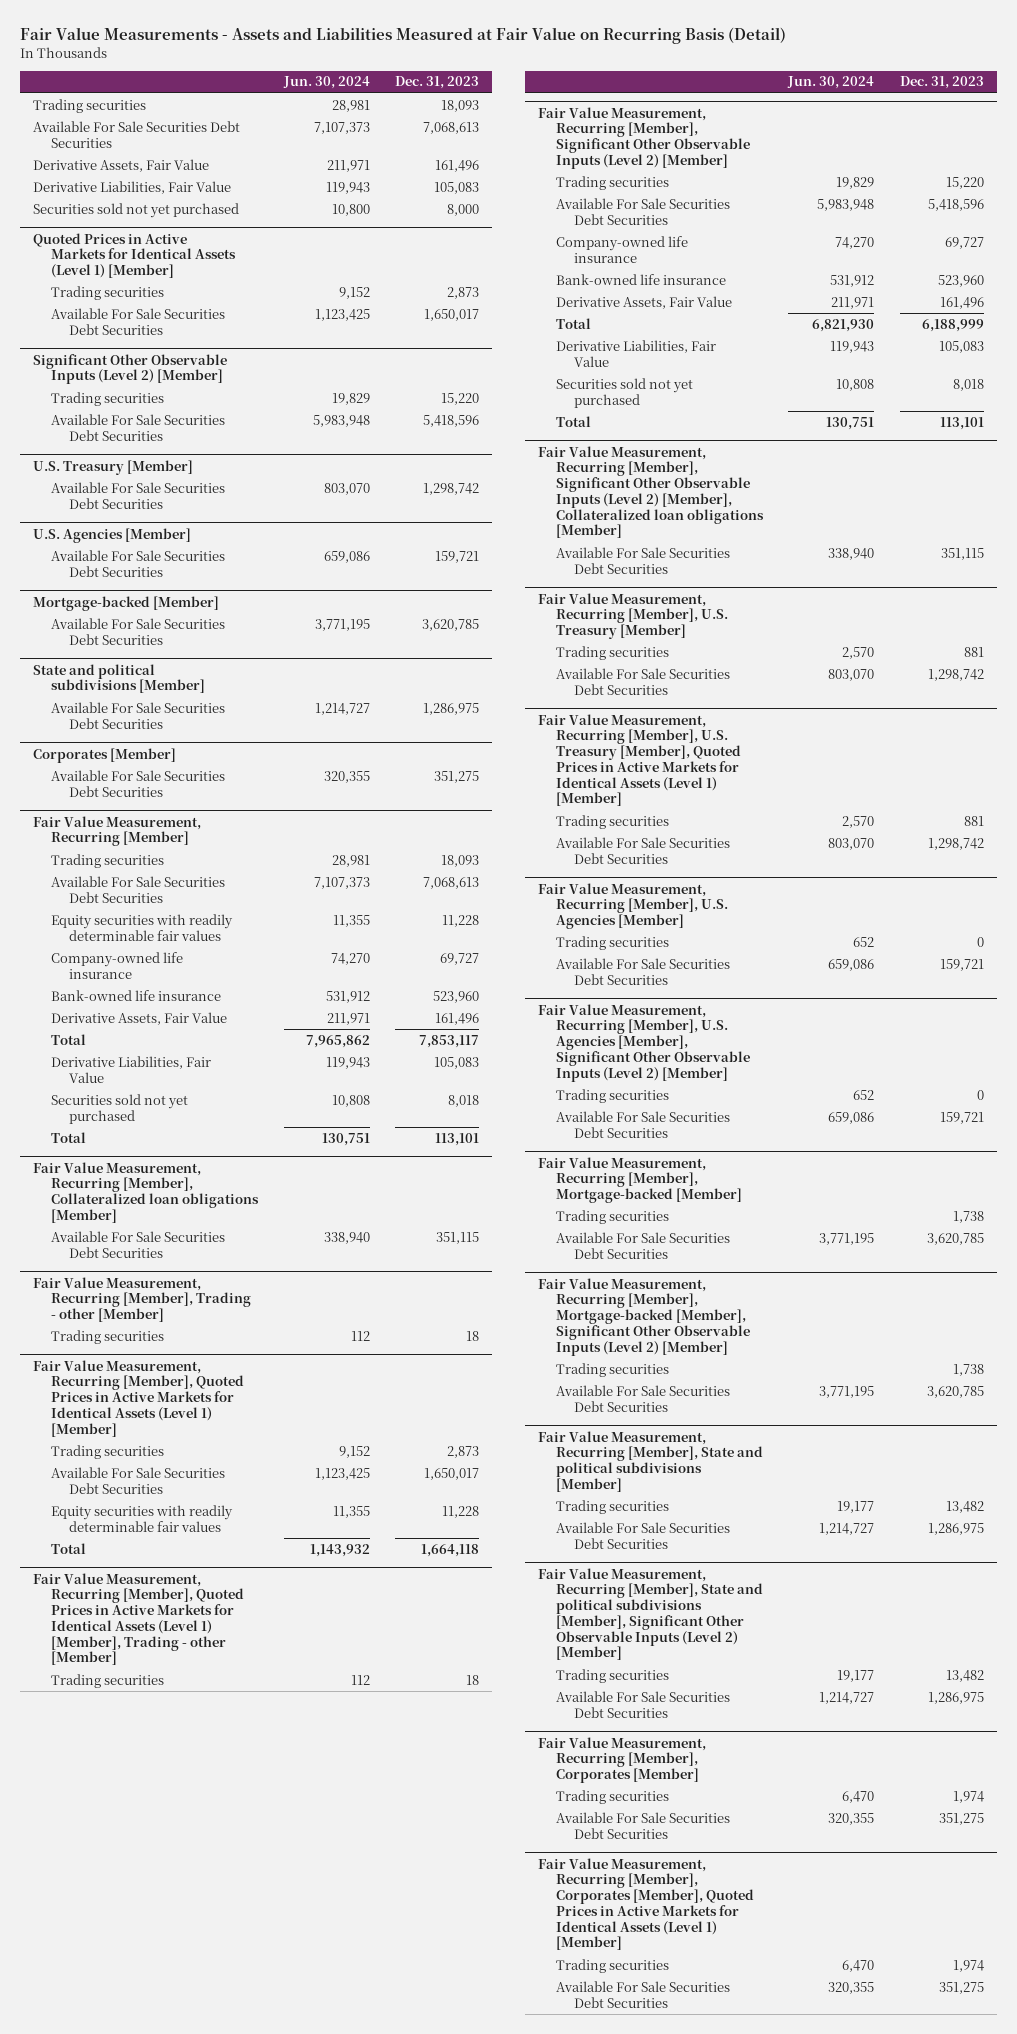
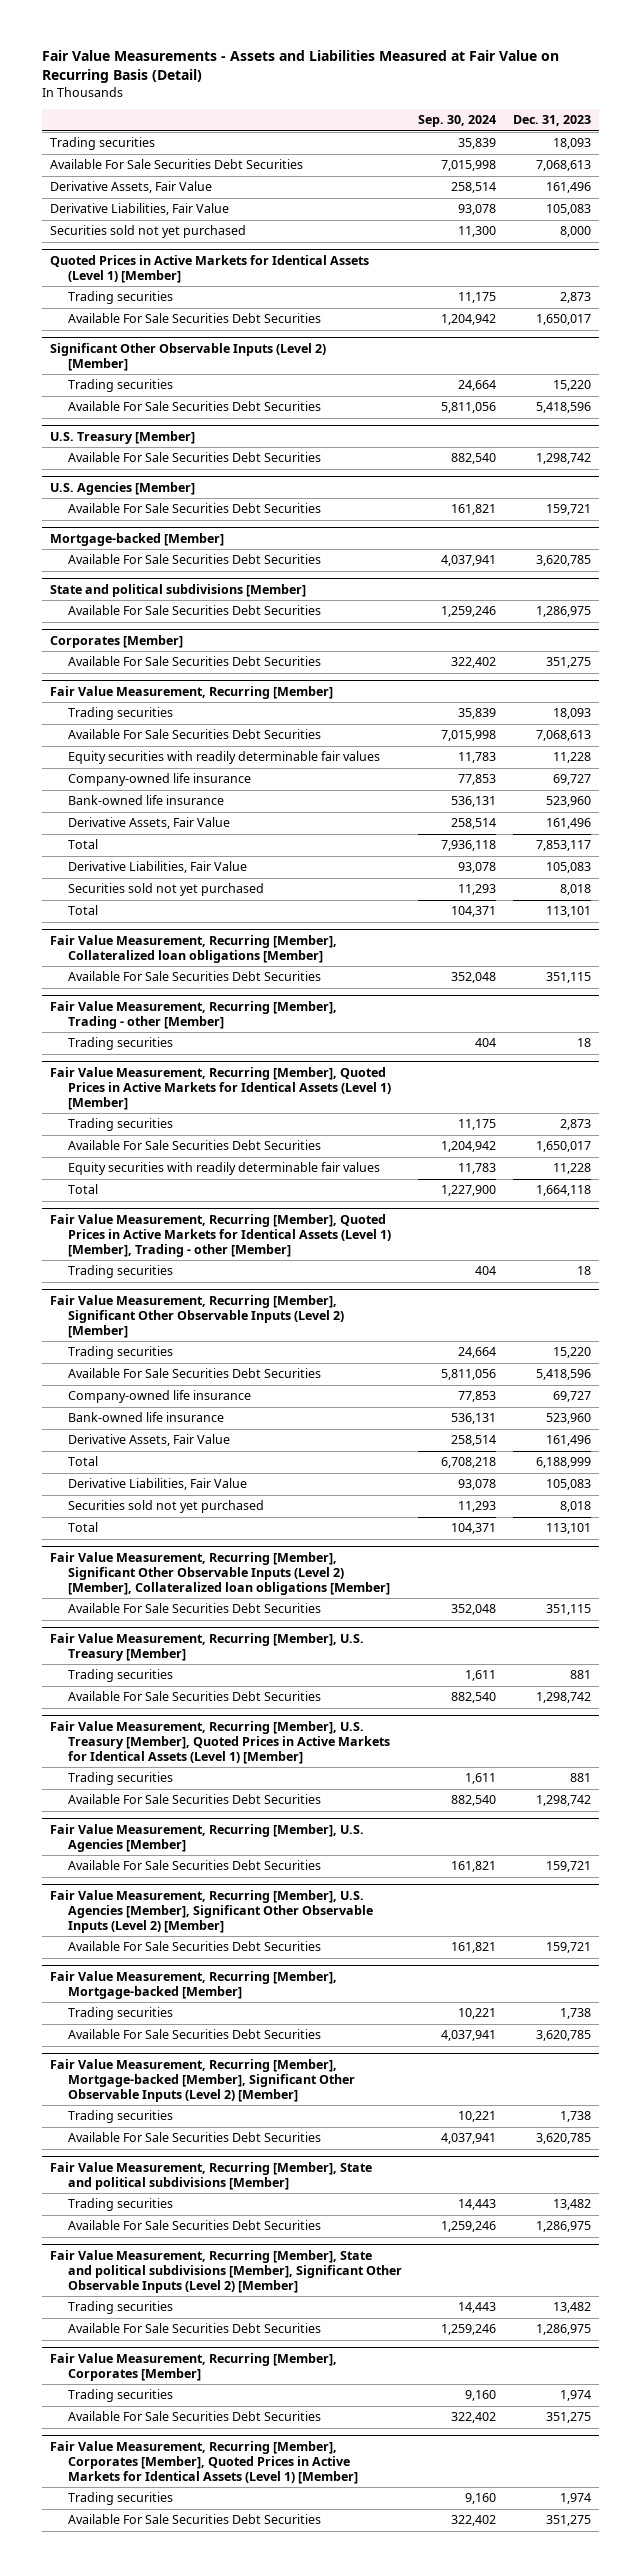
[282,76,370,90] Jun. 30, 2024 -> none
none -> [418,115,497,128] Sep. 30, 2024
[555,935,669,950] Trading securities -> none
[555,1088,669,1103] Trading securities -> none

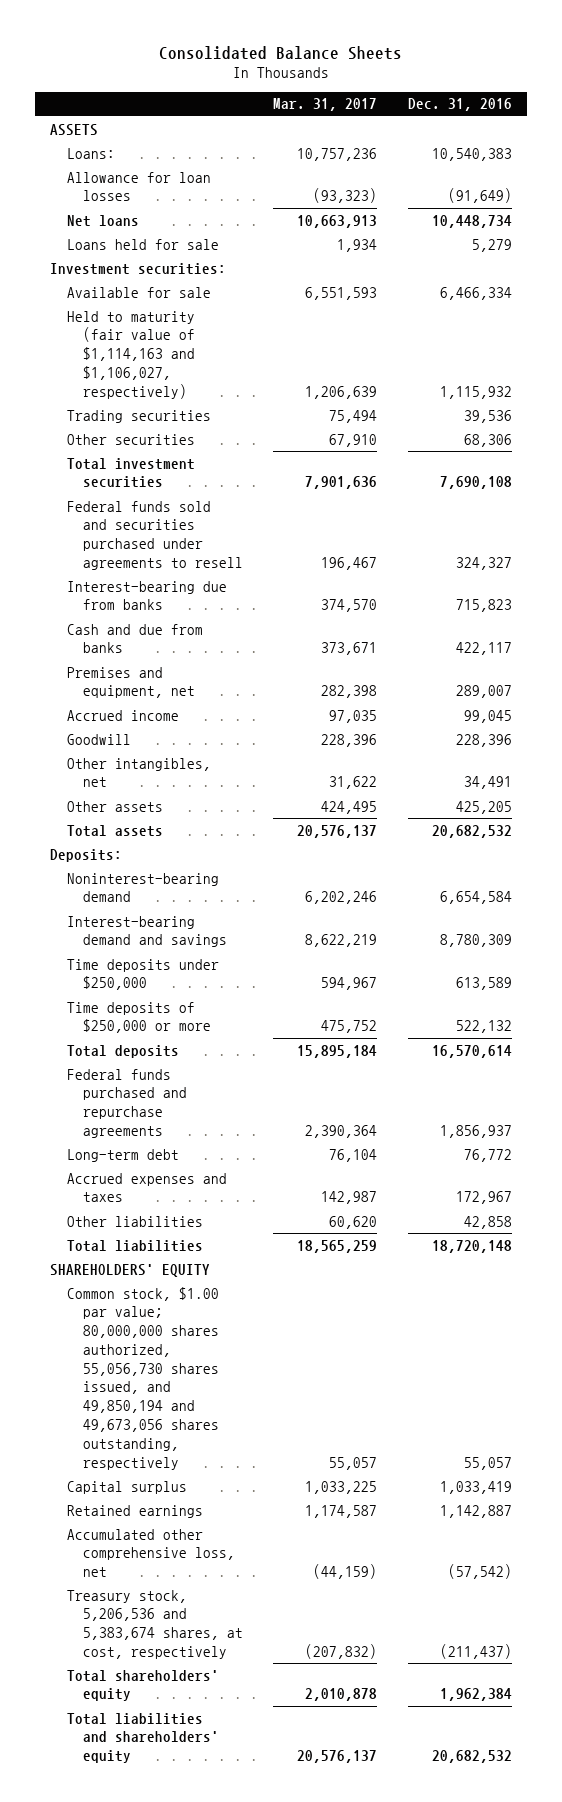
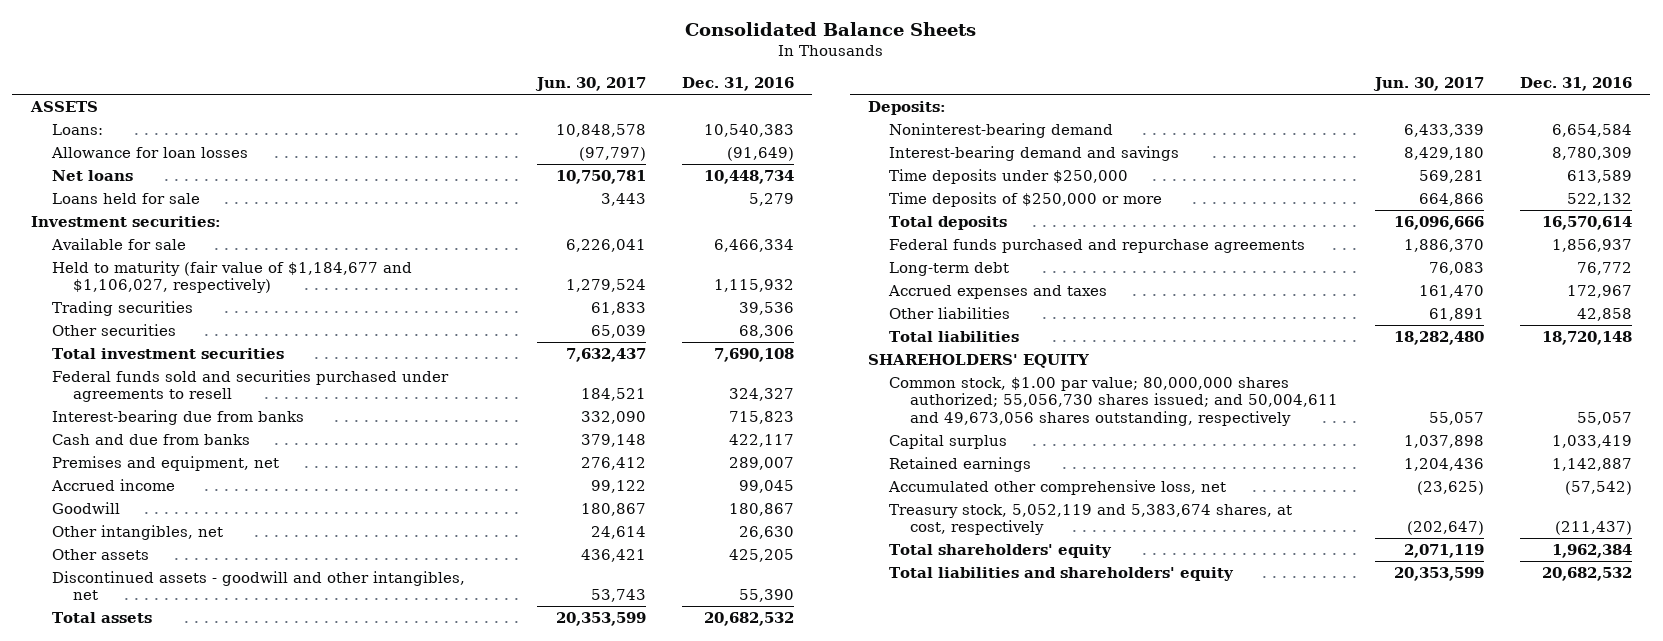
[273,98,378,112] Mar. 31, 2017 -> none
none -> [534,77,646,92] Jun. 30, 2017
[66,310,195,399] Held to maturity (fair value of $1,114,163 and $1,106,027, respectively) -> [51,260,412,294] Held to maturity (fair value of $1,184,677 and $1,106,027, respectively)
[455,733,512,747] 228,396 -> [729,502,795,516] 180,867
[463,776,512,790] 34,491 -> [739,525,795,539] 26,630
none -> [51,570,465,601] Discontinued assets - goodwill and other intangibles, net
[66,1286,219,1470] Common stock, $1.00 par value; 80,000,000 shares authorized, 55,056,730 shares issued, and 49,850,194 and 49,673,056 shares outstanding, respectively -> [889,376,1339,427] Common stock, $1.00 par value; 80,000,000 shares authorized; 55,056,730 shares issued; and 50,004,611 and 49,673,056 shares outstanding, respectively
[66,1589,243,1659] Treasury stock, 5,206,536 and 5,383,674 shares, at cost, respectively -> [889,503,1293,536] Treasury stock, 5,052,119 and 5,383,674 shares, at cost, respectively

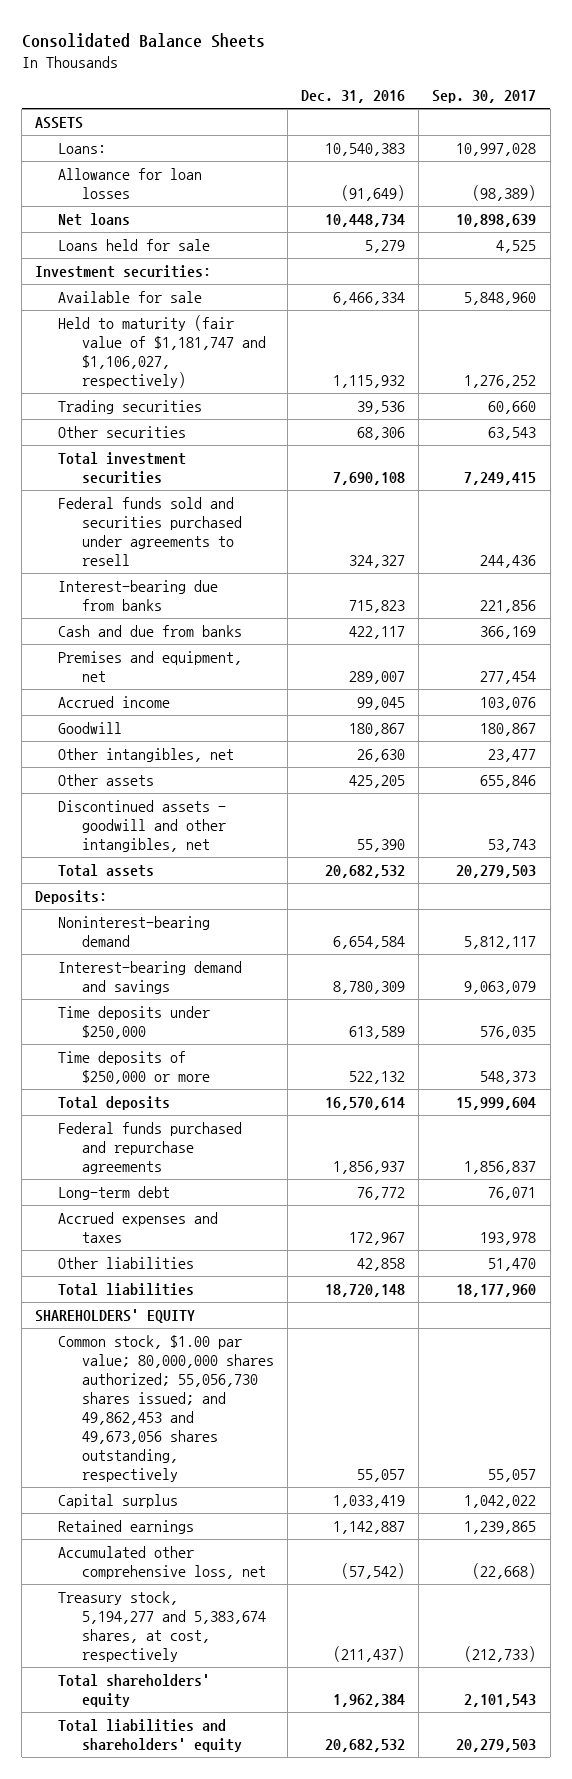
[534,77,646,92] Jun. 30, 2017 -> none
none -> [432,90,537,104] Sep. 30, 2017
[51,260,412,294] Held to maturity (fair value of $1,184,677 and $1,106,027, respectively) -> [58,315,266,388] Held to maturity (fair value of $1,181,747 and $1,106,027, respectively)
[889,376,1339,427] Common stock, $1.00 par value; 80,000,000 shares authorized; 55,056,730 shares issued; and 50,004,611 and 49,673,056 shares outstanding, respectively -> [58,1335,274,1482] Common stock, $1.00 par value; 80,000,000 shares authorized; 55,056,730 shares issued; and 49,862,453 and 49,673,056 shares outstanding, respectively
[889,503,1293,536] Treasury stock, 5,052,119 and 5,383,674 shares, at cost, respectively -> [58,1591,266,1662] Treasury stock, 5,194,277 and 5,383,674 shares, at cost, respectively

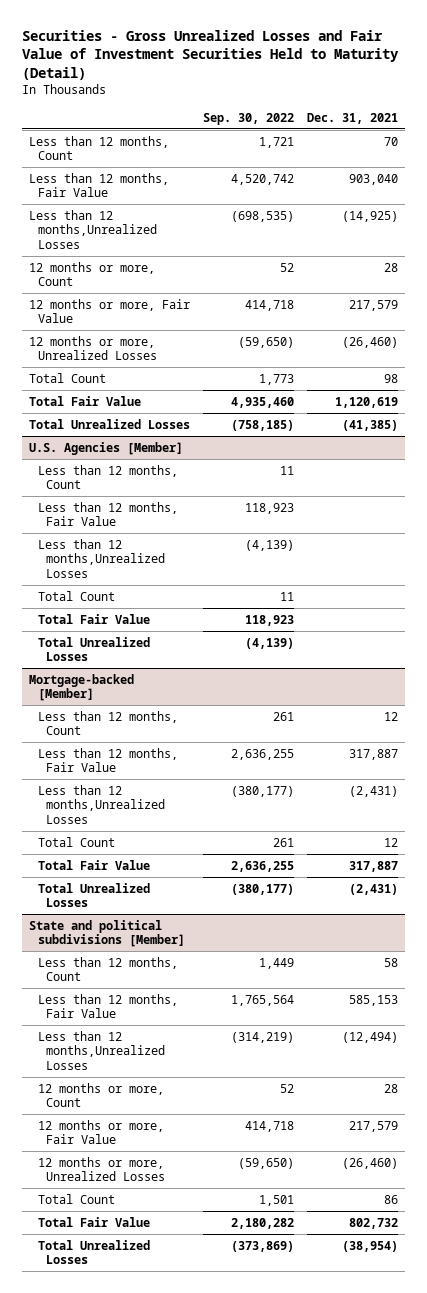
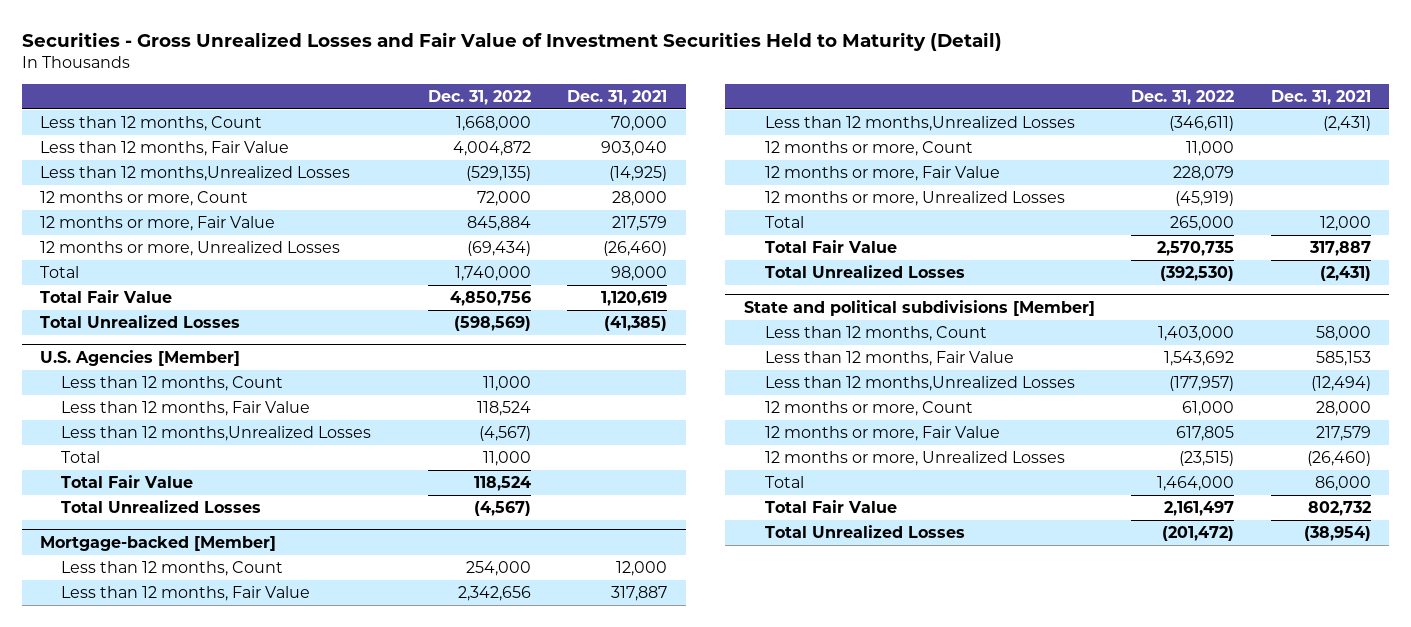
[202,112,294,125] Sep. 30, 2022 -> none
none -> [427,89,531,105] Dec. 31, 2022
[384,136,399,146] 70 -> [611,116,668,132] 70,000
[384,262,399,272] 28 -> [612,191,668,207] 28,000
[28,372,106,383] Total Count -> [40,266,80,279] Total
[384,373,399,383] 98 -> [611,266,668,282] 98,000
[37,590,115,601] Total Count -> [61,451,101,464] Total
[384,711,399,721] 12 -> [616,561,668,577] 12,000
none -> [765,141,974,157] 12 months or more, Count
none -> [765,166,1001,182] 12 months or more, Fair Value
none -> [765,191,1066,207] 12 months or more, Unrealized Losses
[37,836,115,847] Total Count -> [765,216,805,229] Total
[384,837,399,847] 12 -> [1319,216,1371,232] 12,000
[384,957,399,967] 58 -> [1315,326,1371,342] 58,000
[384,1083,399,1093] 28 -> [1315,401,1371,417] 28,000
[37,1193,115,1204] Total Count -> [765,476,805,489] Total
[384,1194,399,1204] 86 -> [1314,476,1371,492] 86,000

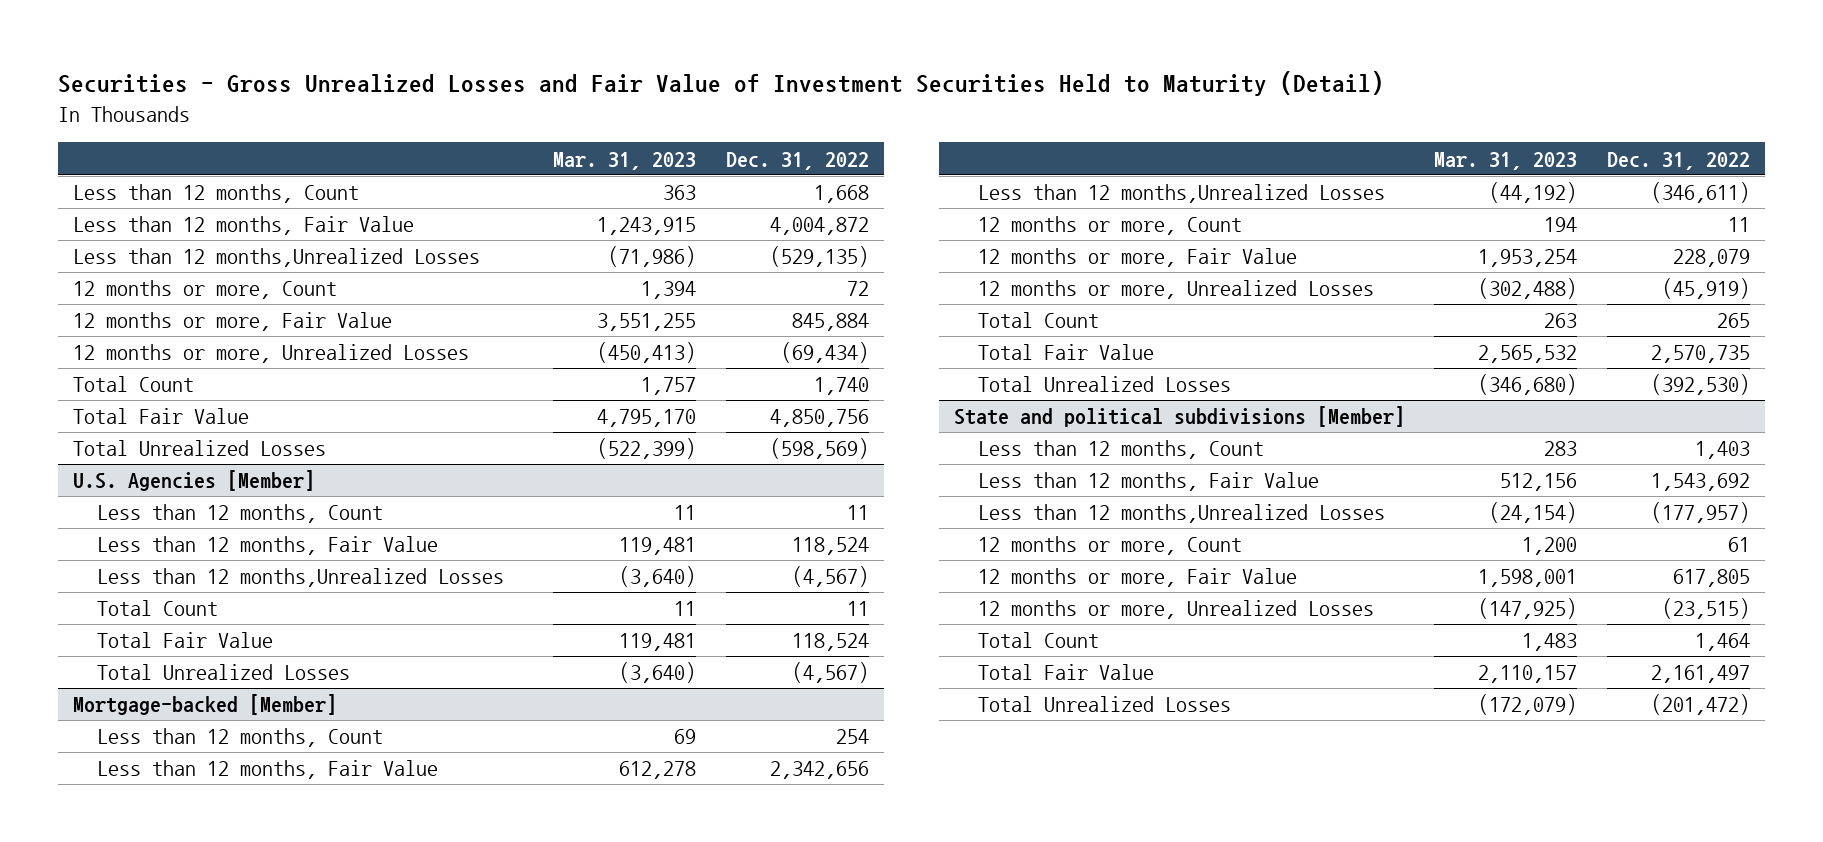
[567,89,668,105] Dec. 31, 2021 -> none
none -> [553,151,697,170] Mar. 31, 2023
[455,116,531,132] 1,668,000 -> [814,185,870,204] 1,668
[476,191,531,207] 72,000 -> [847,281,870,297] 72
[40,266,80,279] Total -> [72,376,194,393] Total Count
[454,266,531,282] 1,740,000 -> [814,377,870,396] 1,740
[482,376,531,392] 11,000 -> [847,505,870,521] 11
[61,451,101,464] Total -> [96,600,218,617] Total Count
[482,451,531,467] 11,000 -> [847,601,870,617] 11
[465,561,531,577] 254,000 -> [836,729,870,745] 254
[1186,141,1235,157] 11,000 -> [1728,217,1751,233] 11
[765,216,805,229] Total -> [977,312,1099,329] Total Count
[1170,216,1235,232] 265,000 -> [1717,313,1751,329] 265
[1158,326,1235,342] 1,403,000 -> [1695,441,1751,460] 1,403
[1182,401,1235,417] 61,000 -> [1728,537,1751,553] 61
[765,476,805,489] Total -> [977,632,1099,649] Total Count
[1157,476,1235,492] 1,464,000 -> [1695,633,1751,652] 1,464

